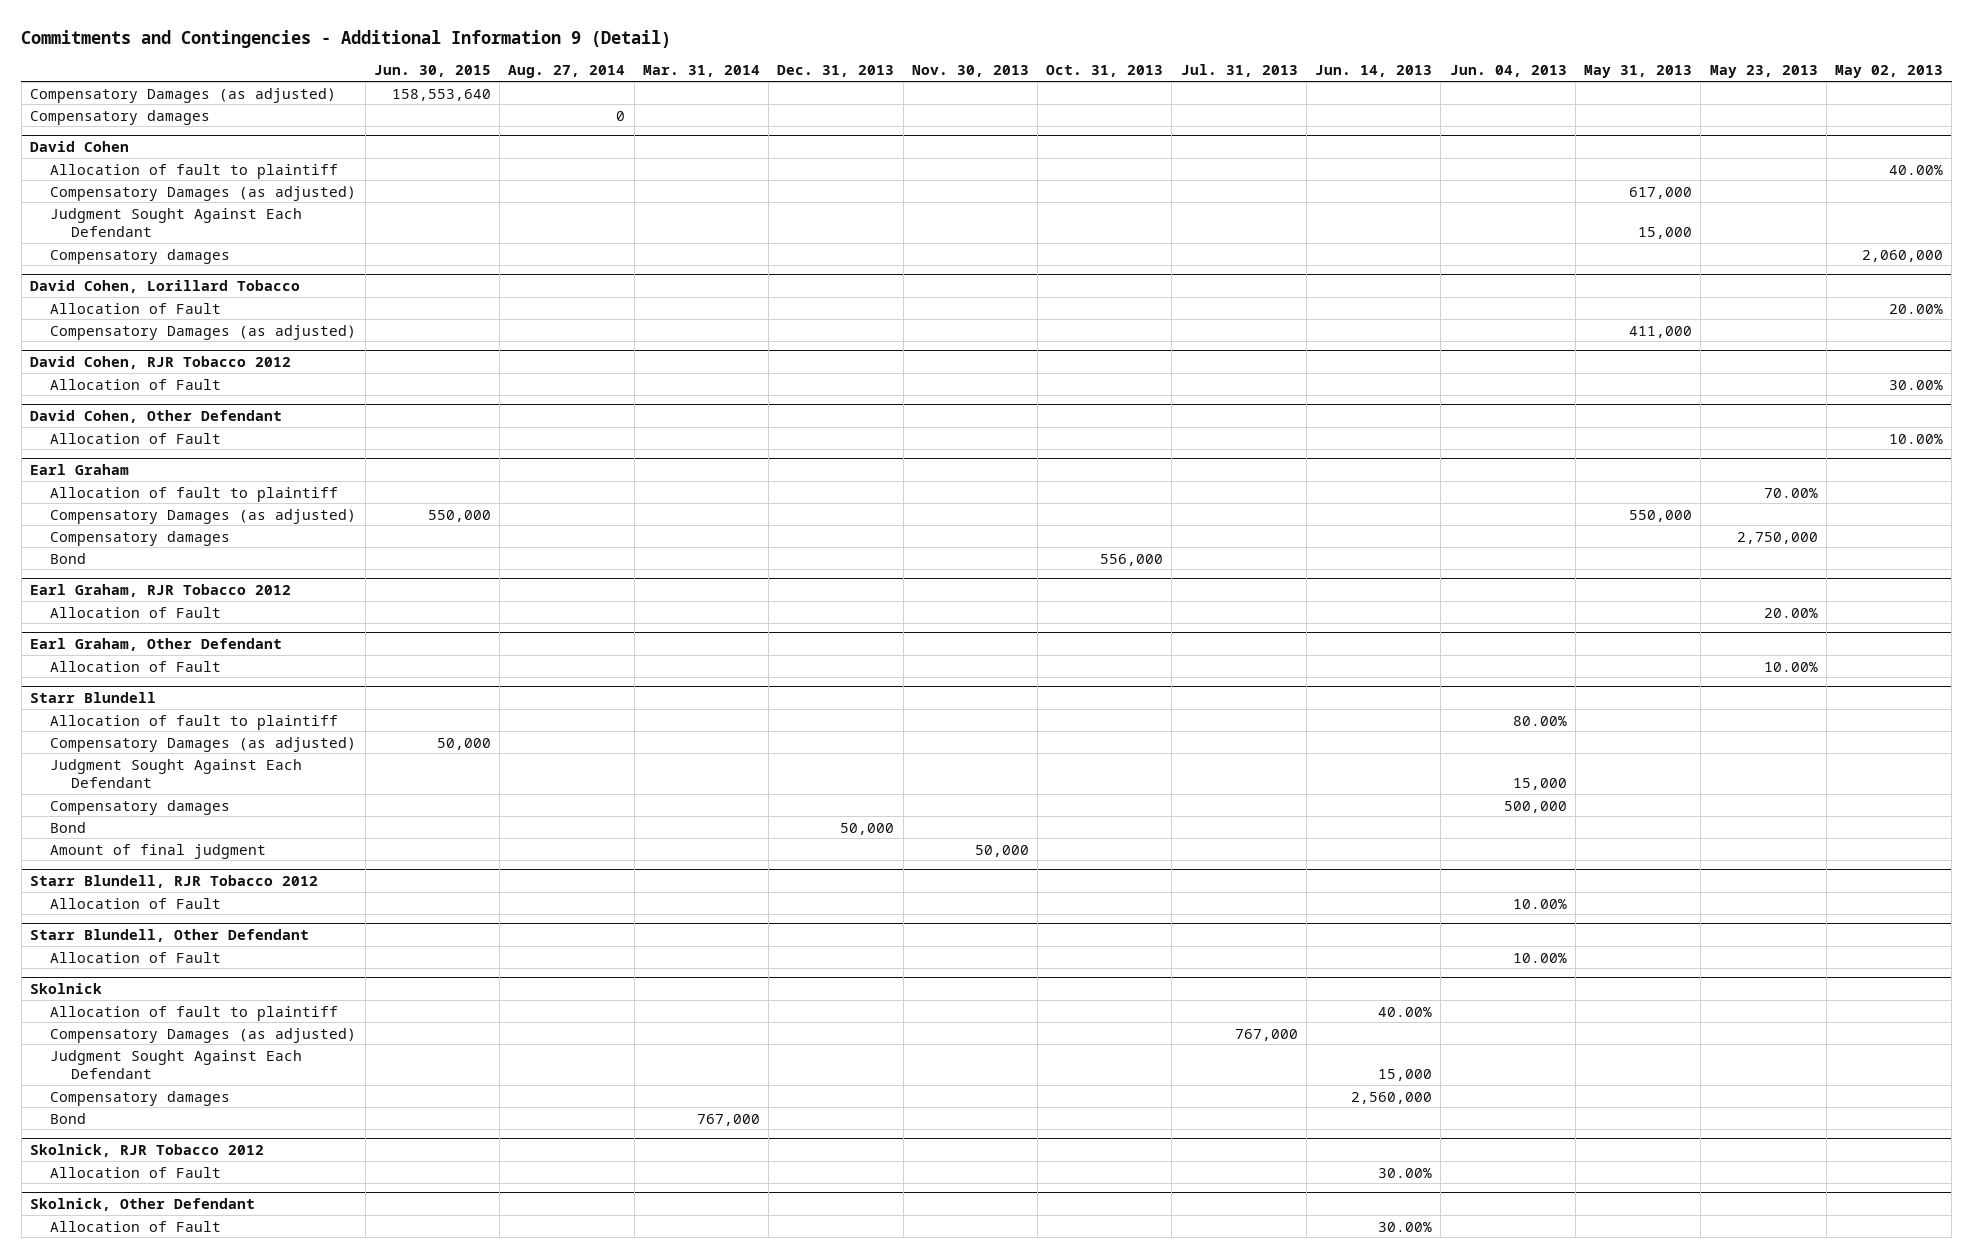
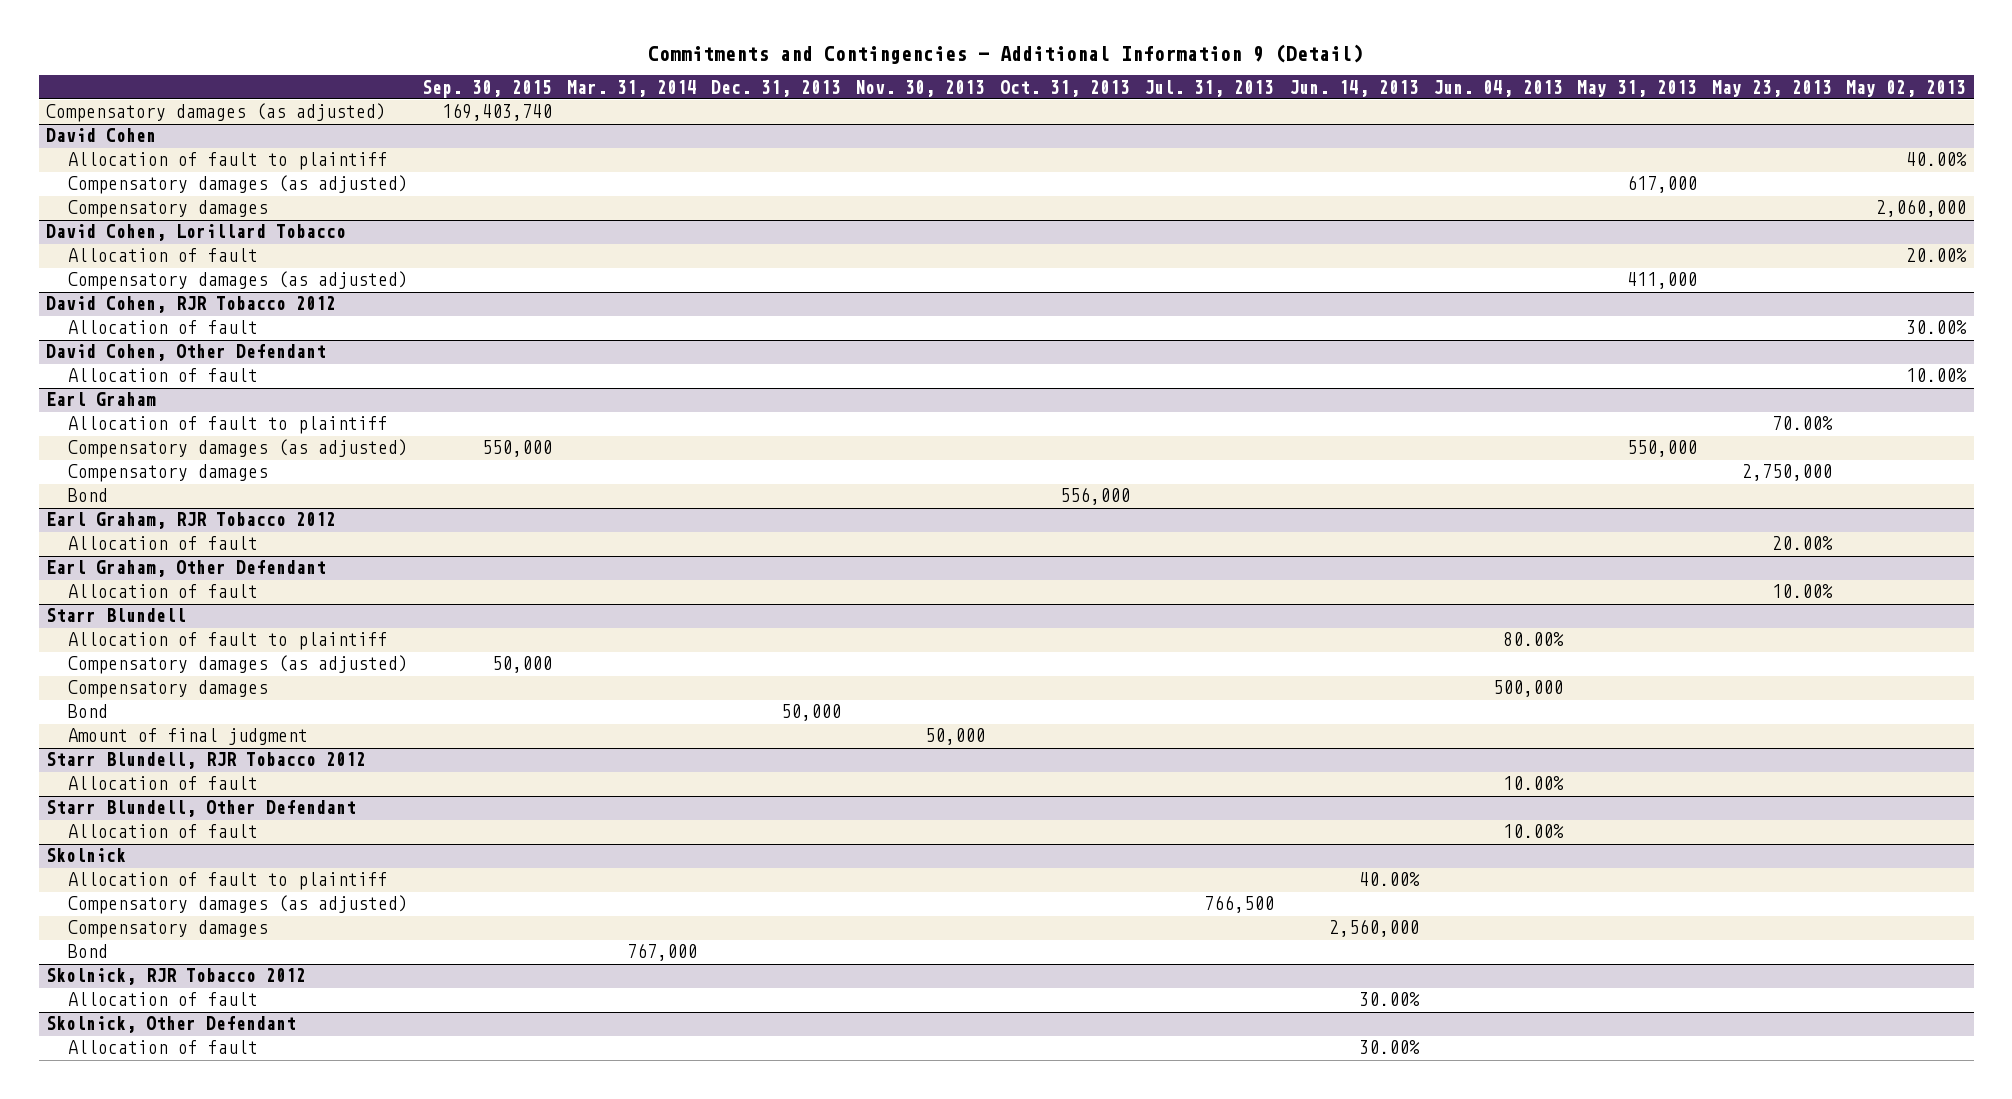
[373,65,491,78] Jun. 30, 2015 -> none
[508,65,626,79] Aug. 27, 2014 -> none
none -> [422,79,553,98] Sep. 30, 2015
[29,109,210,125] Compensatory damages -> none
[29,87,336,103] Compensatory Damages (as adjusted) -> [45,103,386,123] Compensatory damages (as adjusted)
[50,207,303,238] Judgment Sought Against Each Defendant -> none
[50,185,357,201] Compensatory Damages (as adjusted) -> [67,175,408,195] Compensatory damages (as adjusted)
[50,302,222,314] Allocation of Fault -> [67,248,258,263] Allocation of fault
[50,324,357,340] Compensatory Damages (as adjusted) -> [67,271,408,291] Compensatory damages (as adjusted)
[50,378,222,390] Allocation of Fault -> [67,320,258,335] Allocation of fault
[50,432,222,444] Allocation of Fault -> [67,368,258,383] Allocation of fault
[50,508,357,524] Compensatory Damages (as adjusted) -> [67,439,408,459] Compensatory damages (as adjusted)
[50,606,222,618] Allocation of Fault -> [67,536,258,551] Allocation of fault
[50,660,222,672] Allocation of Fault -> [67,584,258,599] Allocation of fault
[50,758,303,789] Judgment Sought Against Each Defendant -> none
[50,736,357,752] Compensatory Damages (as adjusted) -> [67,655,408,675] Compensatory damages (as adjusted)
[50,897,222,909] Allocation of Fault -> [67,776,258,791] Allocation of fault
[50,951,222,963] Allocation of Fault -> [67,824,258,839] Allocation of fault
[50,1049,303,1080] Judgment Sought Against Each Defendant -> none
[50,1027,357,1043] Compensatory Damages (as adjusted) -> [67,895,408,915] Compensatory damages (as adjusted)
[1234,1028,1298,1041] 767,000 -> [1204,895,1275,914] 766,500
[50,1166,222,1178] Allocation of Fault -> [67,992,258,1007] Allocation of fault
[50,1220,222,1232] Allocation of Fault -> [67,1040,258,1055] Allocation of fault

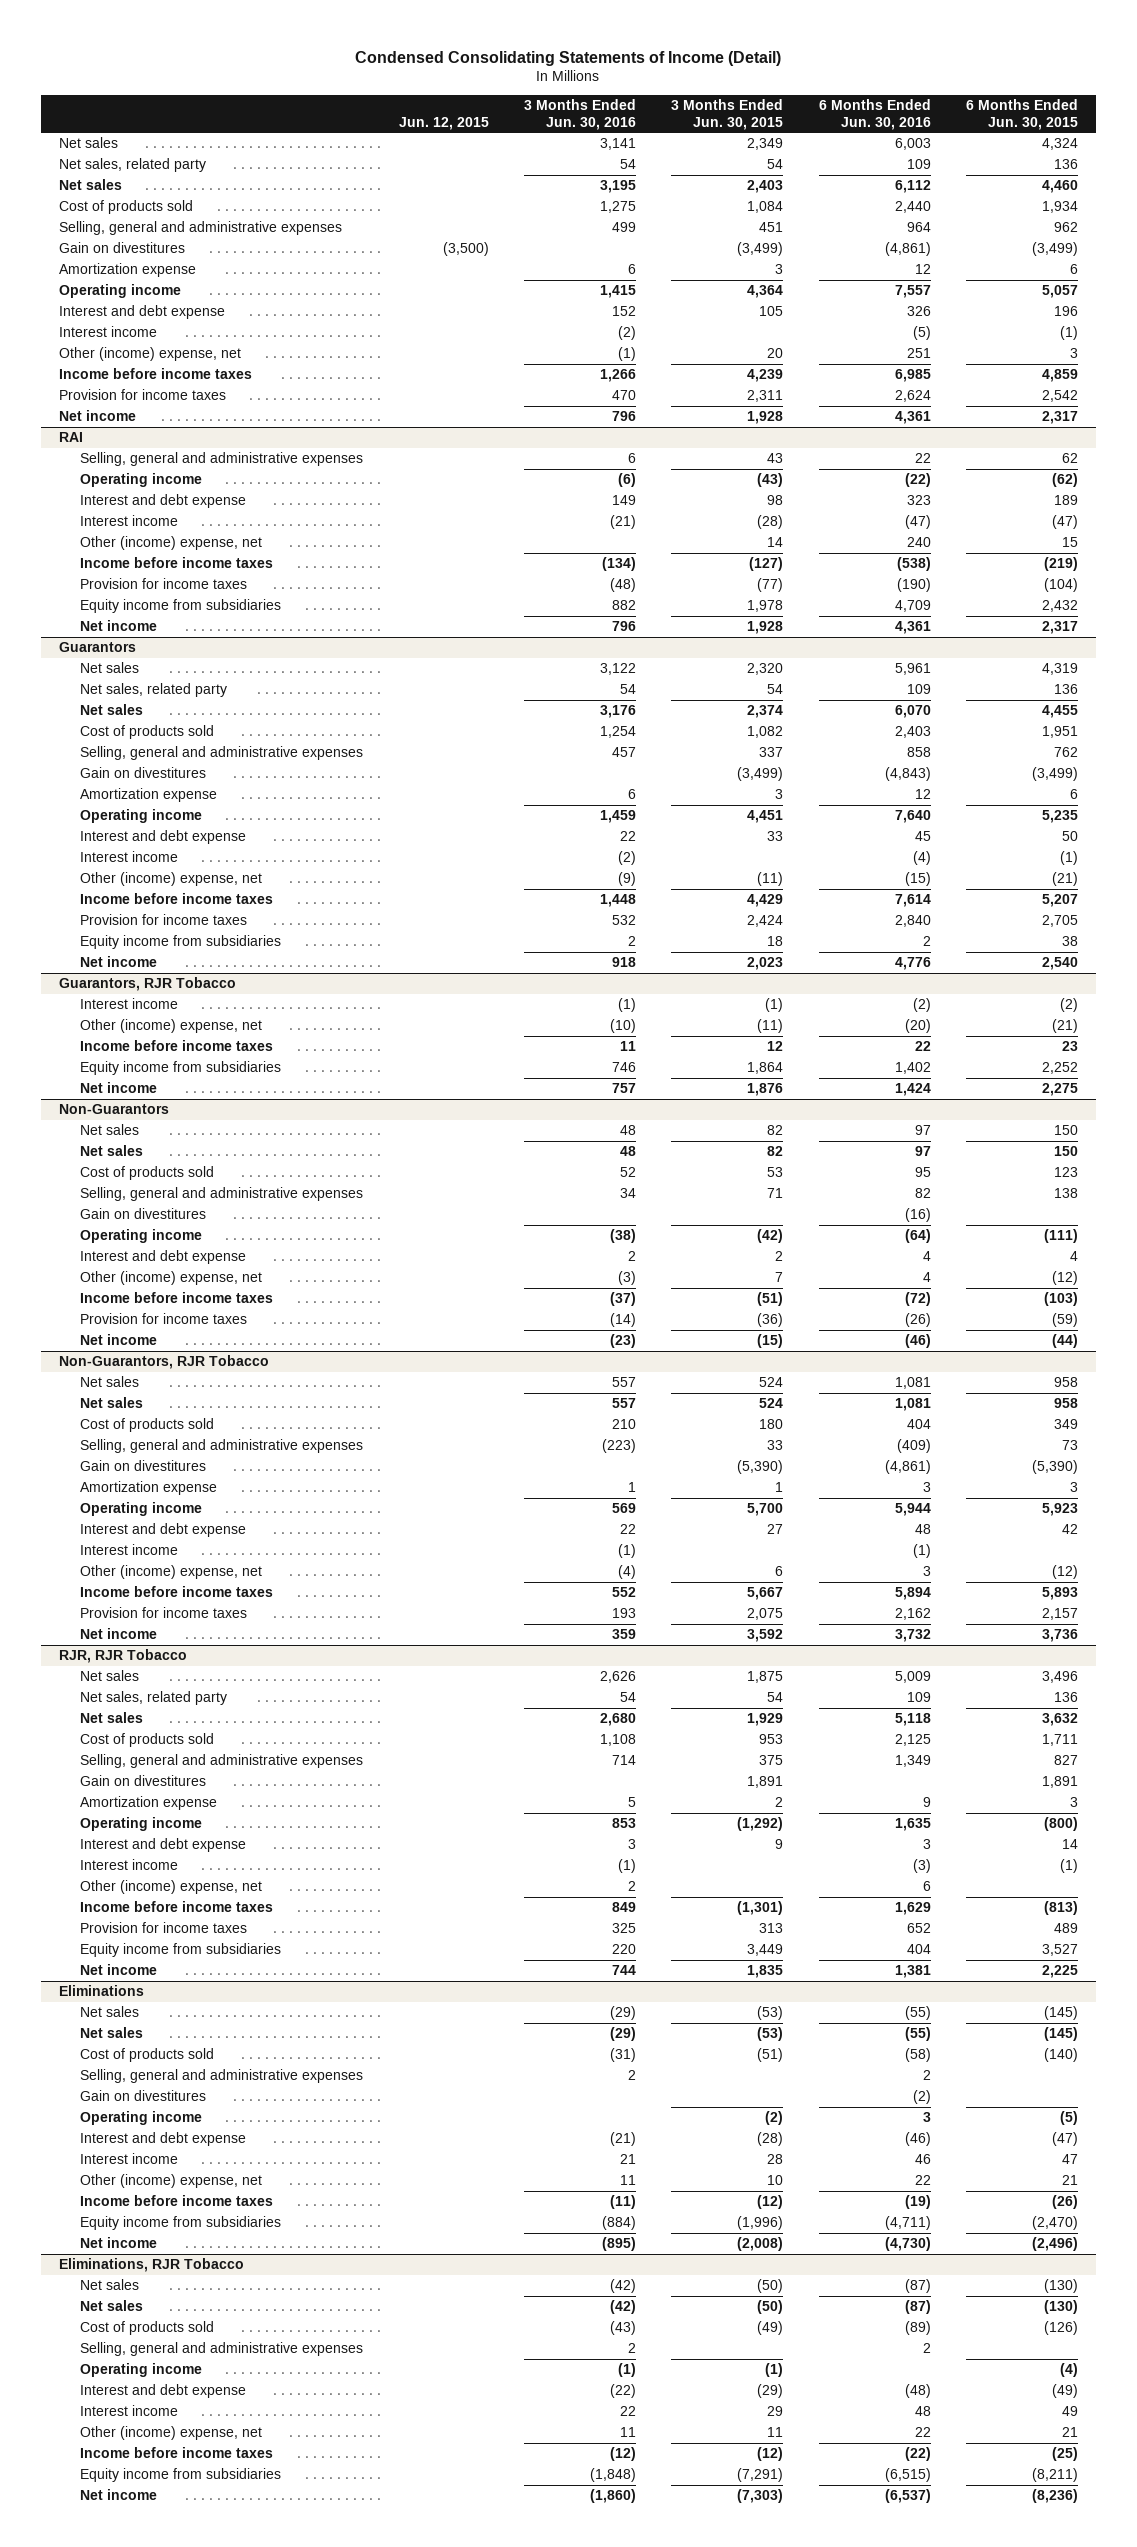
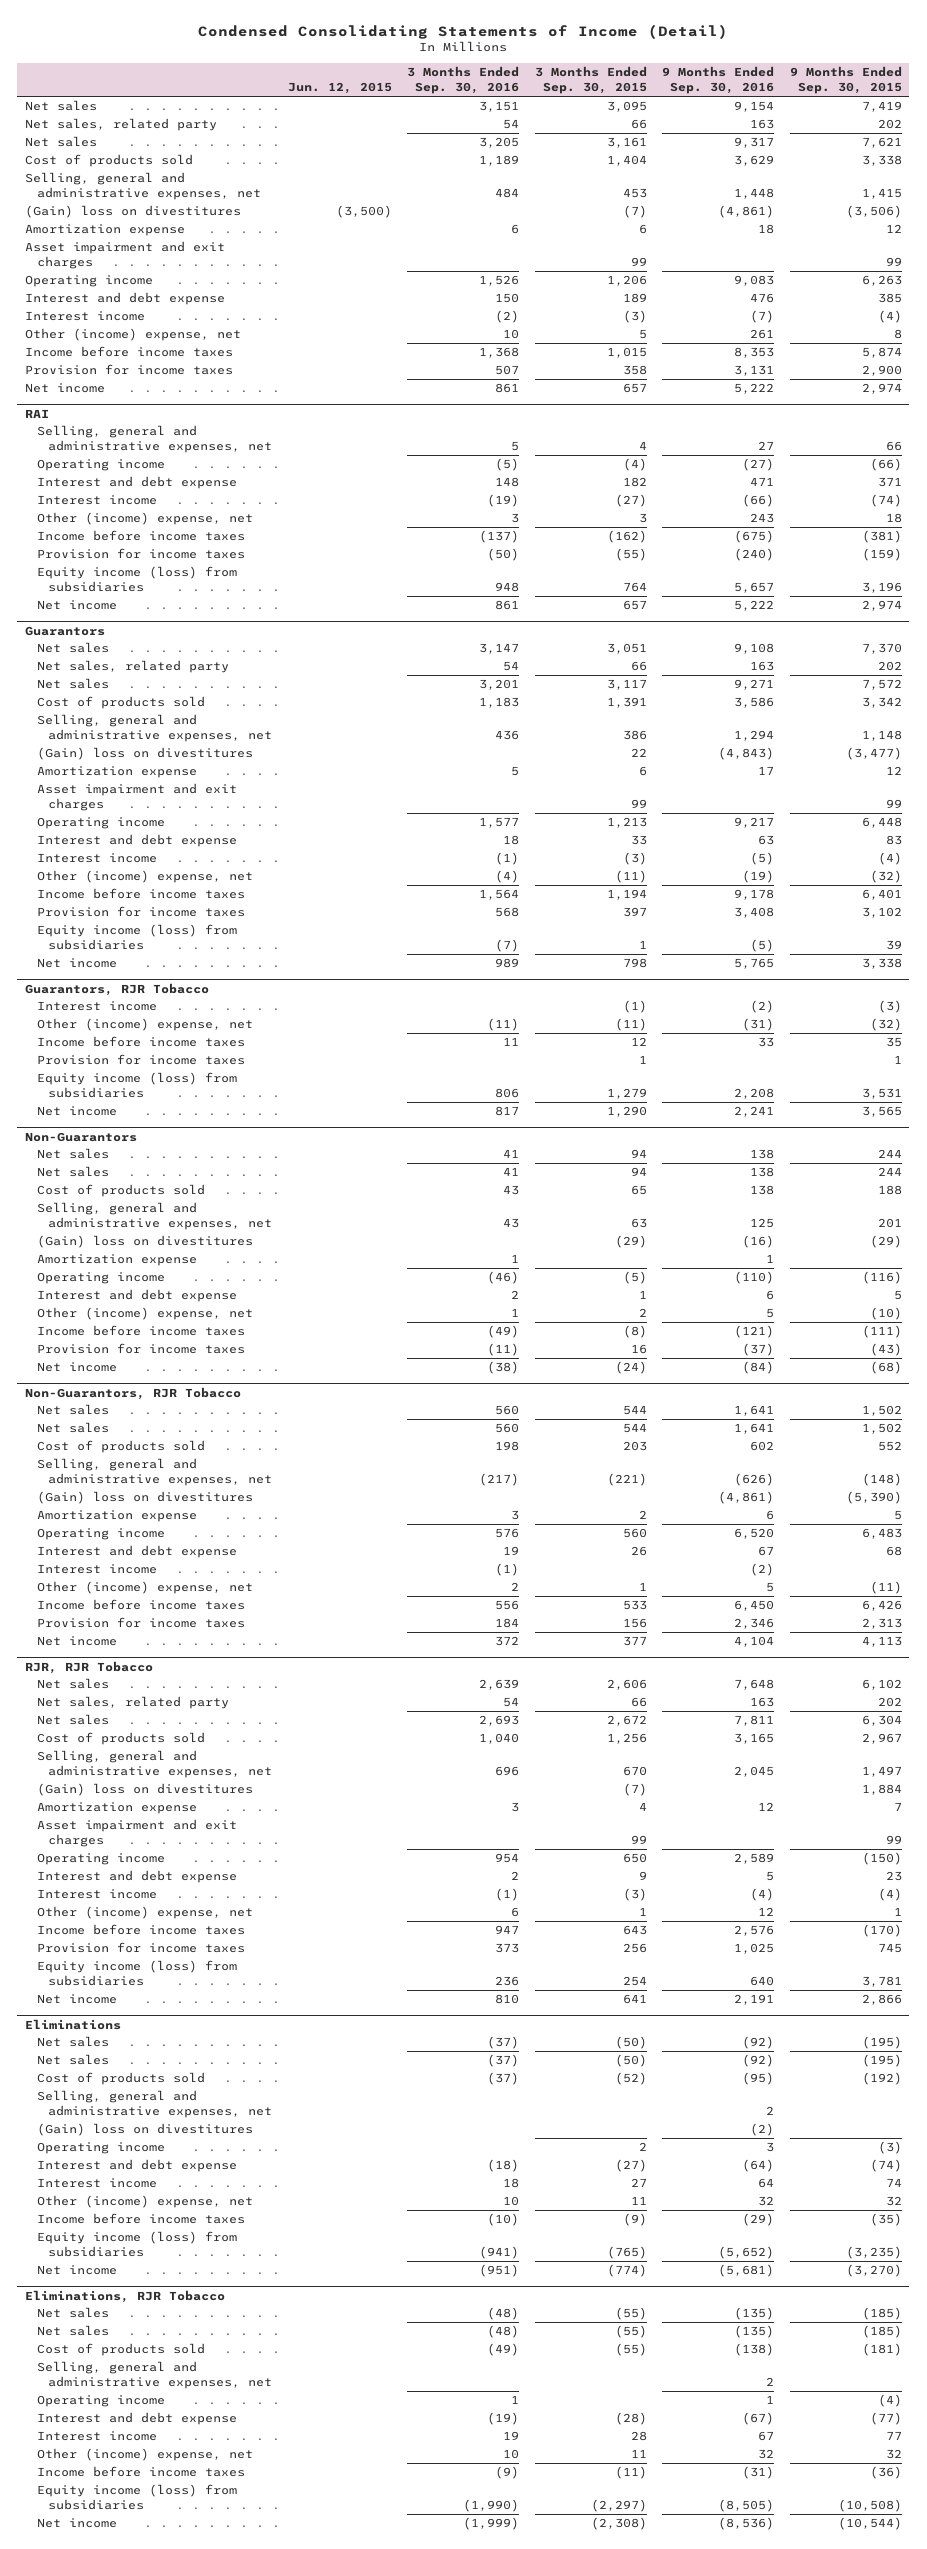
[523,99,636,130] 3 Months Ended Jun. 30, 2016 -> none
[671,99,784,130] 3 Months Ended Jun. 30, 2015 -> none
[818,99,931,130] 6 Months Ended Jun. 30, 2016 -> none
[965,99,1078,130] 6 Months Ended Jun. 30, 2015 -> none
none -> [407,66,520,95] 3 Months Ended Sep. 30, 2016
none -> [534,66,647,95] 3 Months Ended Sep. 30, 2015
none -> [662,66,775,95] 9 Months Ended Sep. 30, 2016
none -> [789,66,902,95] 9 Months Ended Sep. 30, 2015
[58,221,342,236] Selling, general and administrative expenses -> [25,172,261,200] Selling, general and administrative expenses, net
[58,242,185,254] Gain on divestitures -> [25,205,242,219] (Gain) loss on divestitures
none -> [25,241,226,269] Asset impairment and exit charges
[80,452,364,467] Selling, general and administrative expenses -> [36,425,272,453] Selling, general and administrative expenses, net
[80,599,282,614] Equity income from subsidiaries -> [36,566,237,592] Equity income (loss) from subsidiaries
[80,746,364,761] Selling, general and administrative expenses -> [36,714,272,742] Selling, general and administrative expenses, net
[80,767,207,779] Gain on divestitures -> [36,747,253,761] (Gain) loss on divestitures
none -> [36,783,237,811] Asset impairment and exit charges
[80,935,282,950] Equity income from subsidiaries -> [36,924,237,950] Equity income (loss) from subsidiaries
none -> [36,1054,245,1066] Provision for income taxes
[80,1061,282,1076] Equity income from subsidiaries -> [36,1072,237,1098] Equity income (loss) from subsidiaries
[80,1187,364,1202] Selling, general and administrative expenses -> [36,1202,272,1230] Selling, general and administrative expenses, net
[80,1208,207,1220] Gain on divestitures -> [36,1235,253,1249] (Gain) loss on divestitures
none -> [36,1254,197,1267] Amortization expense
[80,1439,364,1454] Selling, general and administrative expenses -> [36,1458,272,1486] Selling, general and administrative expenses, net
[80,1460,207,1472] Gain on divestitures -> [36,1491,253,1505] (Gain) loss on divestitures
[80,1754,364,1769] Selling, general and administrative expenses -> [36,1750,272,1778] Selling, general and administrative expenses, net
[80,1775,207,1787] Gain on divestitures -> [36,1783,253,1797] (Gain) loss on divestitures
none -> [36,1819,237,1847] Asset impairment and exit charges
[80,1943,282,1958] Equity income from subsidiaries -> [36,1960,237,1986] Equity income (loss) from subsidiaries
[80,2069,364,2084] Selling, general and administrative expenses -> [36,2090,272,2118] Selling, general and administrative expenses, net
[80,2090,207,2102] Gain on divestitures -> [36,2123,253,2137] (Gain) loss on divestitures
[80,2216,282,2231] Equity income from subsidiaries -> [36,2231,237,2257] Equity income (loss) from subsidiaries
[80,2342,364,2357] Selling, general and administrative expenses -> [36,2361,272,2389] Selling, general and administrative expenses, net
[80,2468,282,2483] Equity income from subsidiaries -> [36,2484,237,2510] Equity income (loss) from subsidiaries

